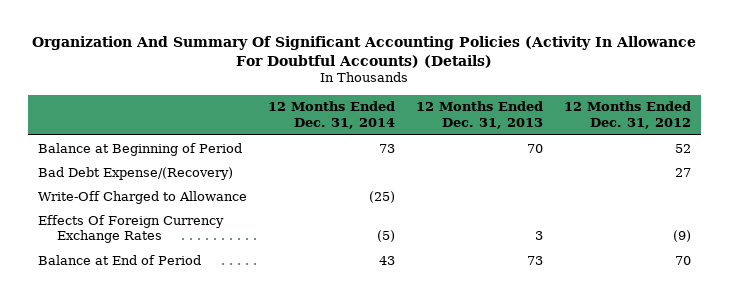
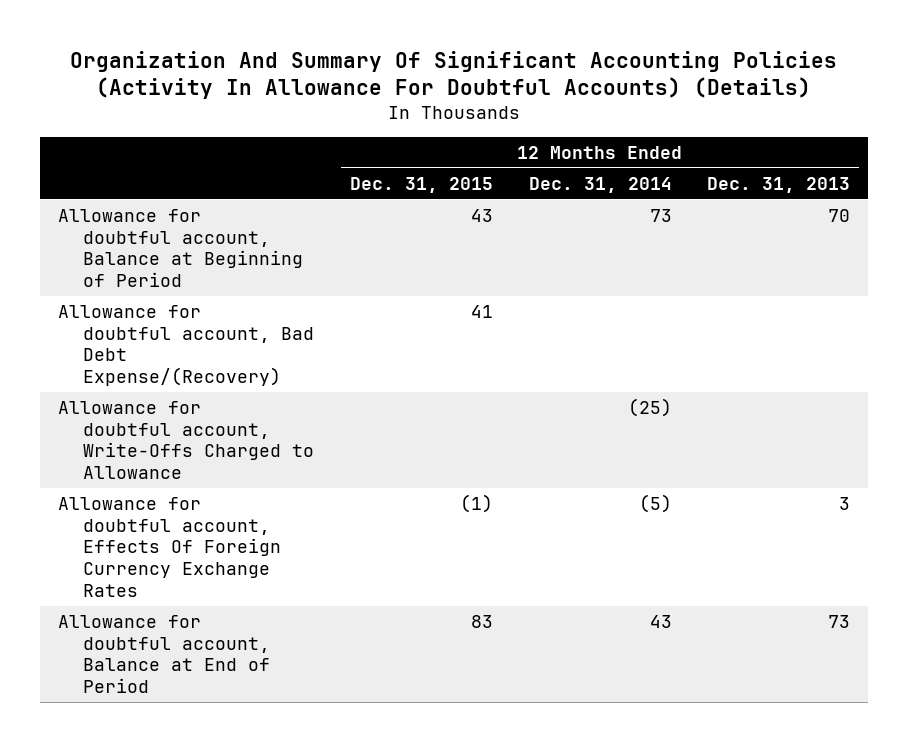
[563,101,691,129] 12 Months Ended Dec. 31, 2012 -> none
none -> [349,176,493,193] Dec. 31, 2015
[38,142,243,156] Balance at Beginning of Period -> [57,208,304,288] Allowance for doubtful account, Balance at Beginning of Period
[38,166,234,180] Bad Debt Expense/(Recovery) -> [57,304,315,387] Allowance for doubtful account, Bad Debt Expense/(Recovery)
[38,190,248,204] Write-Off Charged to Allowance -> [57,400,315,480] Allowance for doubtful account, Write-Offs Charged to Allowance
[38,214,225,244] Effects Of Foreign Currency Exchange Rates -> [57,496,282,597] Allowance for doubtful account, Effects Of Foreign Currency Exchange Rates
[38,254,202,265] Balance at End of Period -> [57,614,271,694] Allowance for doubtful account, Balance at End of Period

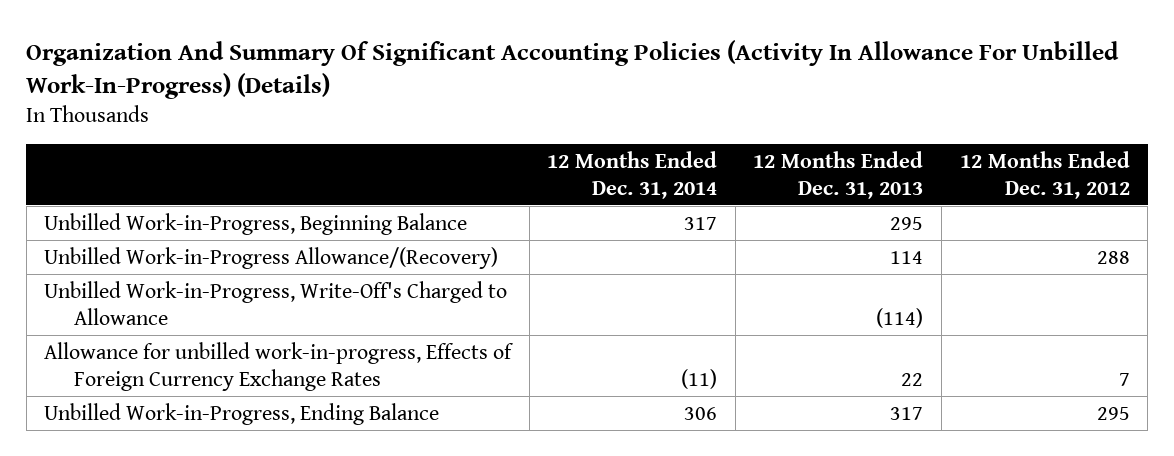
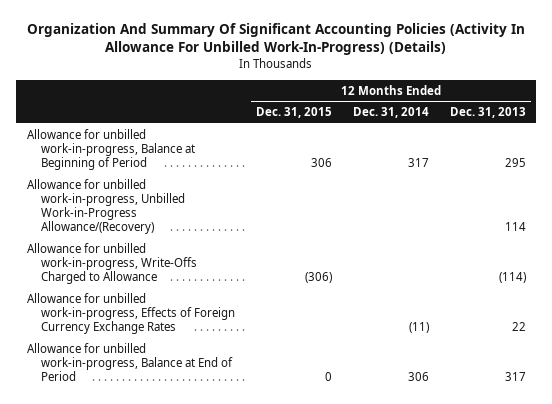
[959,150,1130,199] 12 Months Ended Dec. 31, 2012 -> none
none -> [255,107,332,119] Dec. 31, 2015
[44,212,468,235] Unbilled Work-in-Progress, Beginning Balance -> [26,128,195,171] Allowance for unbilled work-in-progress, Balance at Beginning of Period
[44,246,499,269] Unbilled Work-in-Progress Allowance/(Recovery) -> [26,178,185,235] Allowance for unbilled work-in-progress, Unbilled Work-in-Progress Allowance/(Recovery)
[44,280,508,325] Unbilled Work-in-Progress, Write-Off's Charged to Allowance -> [26,242,197,285] Allowance for unbilled work-in-progress, Write-Offs Charged to Allowance
[44,402,440,425] Unbilled Work-in-Progress, Ending Balance -> [26,342,233,382] Allowance for unbilled work-in-progress, Balance at End of Period

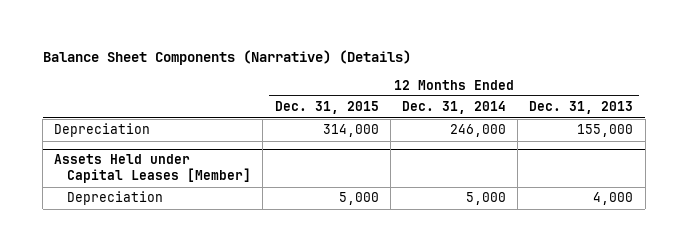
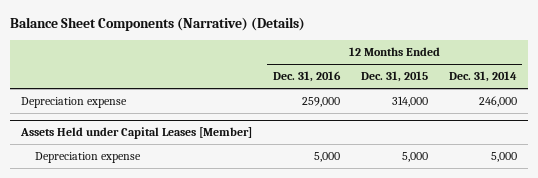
[529,101,634,115] Dec. 31, 2013 -> none
none -> [272,71,341,83] Dec. 31, 2016
[54,123,151,138] Depreciation -> [20,97,127,109] Depreciation expense
[67,191,164,206] Depreciation -> [35,152,142,164] Depreciation expense

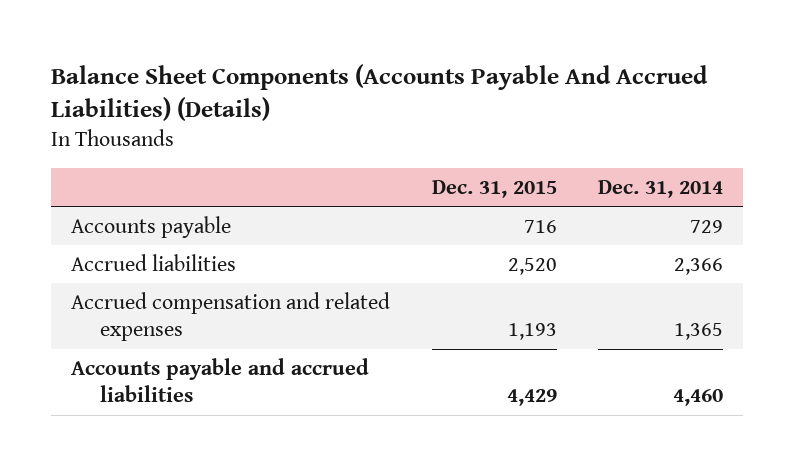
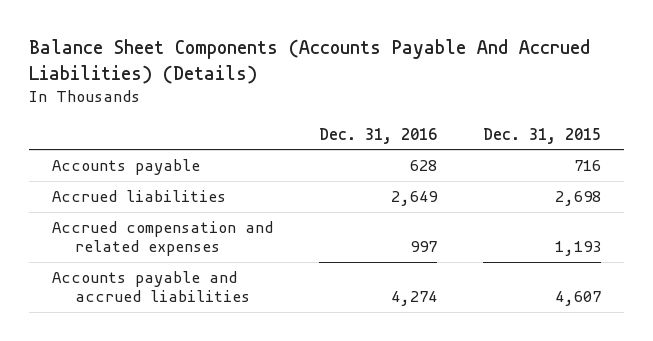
[597,179,723,198] Dec. 31, 2014 -> none
none -> [318,127,437,144] Dec. 31, 2016
[507,257,557,275] 2,520 -> [554,191,601,207] 2,698
[506,389,557,407] 4,429 -> [554,291,601,307] 4,607

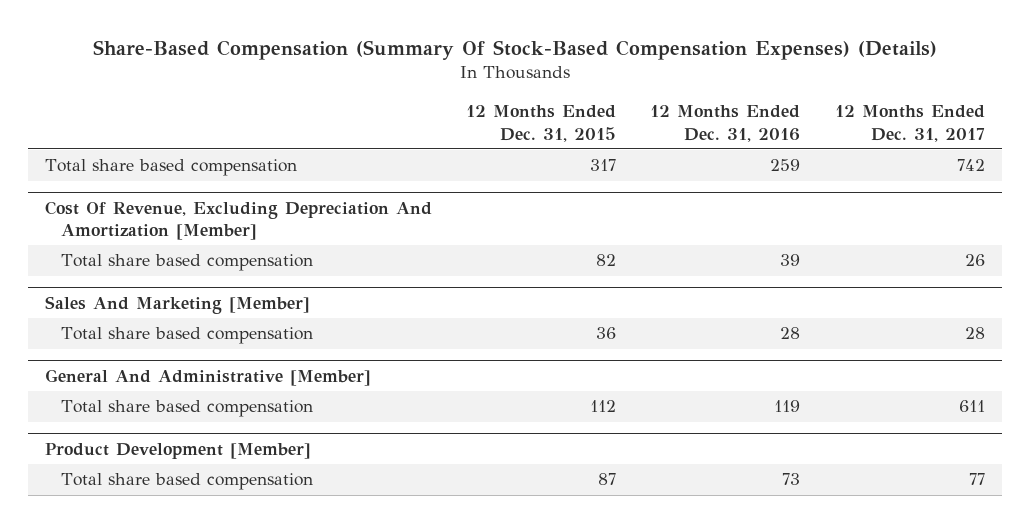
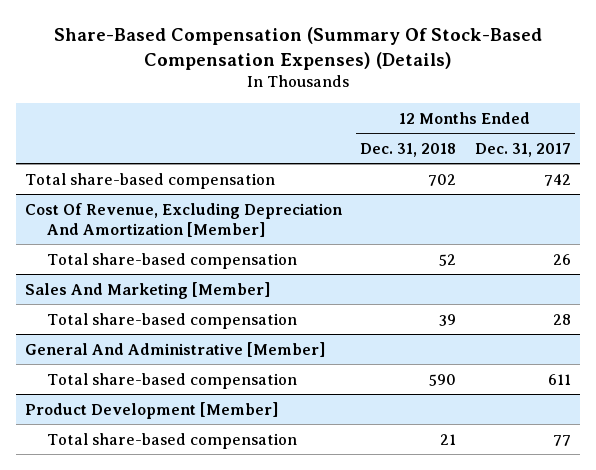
[466,105,617,142] 12 Months Ended Dec. 31, 2015 -> none
[650,105,801,142] 12 Months Ended Dec. 31, 2016 -> none
none -> [360,142,457,157] Dec. 31, 2018
[44,159,297,177] Total share based compensation -> [24,172,275,189] Total share-based compensation
[60,254,313,272] Total share based compensation -> [47,252,298,269] Total share-based compensation
[60,327,313,345] Total share based compensation -> [47,312,298,329] Total share-based compensation
[60,400,313,418] Total share based compensation -> [47,372,298,389] Total share-based compensation
[60,473,313,491] Total share based compensation -> [47,432,298,449] Total share-based compensation

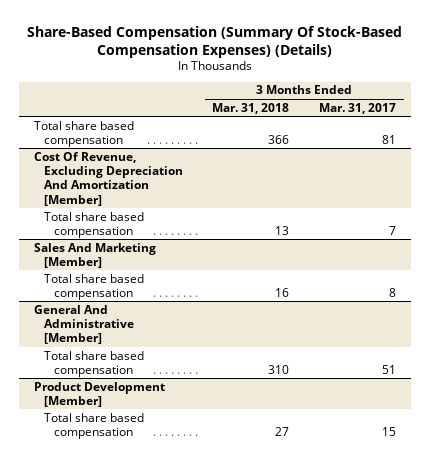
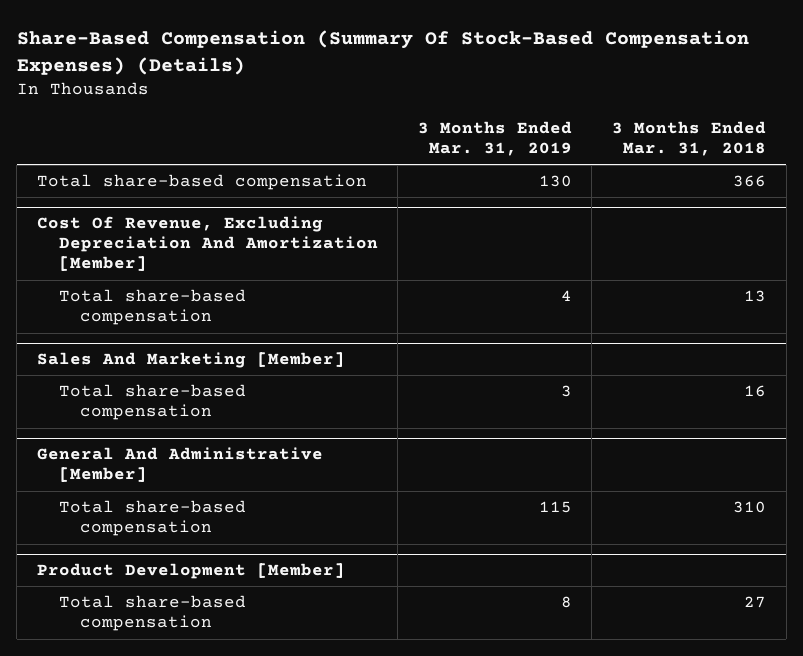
[319,102,397,114] Mar. 31, 2017 -> none
none -> [417,120,572,156] 3 Months Ended Mar. 31, 2019
[33,120,134,147] Total share based compensation -> [36,174,367,191] Total share-based compensation
[43,211,144,238] Total share based compensation -> [58,289,246,326] Total share-based compensation
[43,273,144,300] Total share based compensation -> [58,384,246,421] Total share-based compensation
[43,350,144,377] Total share based compensation -> [58,500,246,537] Total share-based compensation
[43,412,144,439] Total share based compensation -> [58,595,246,632] Total share-based compensation

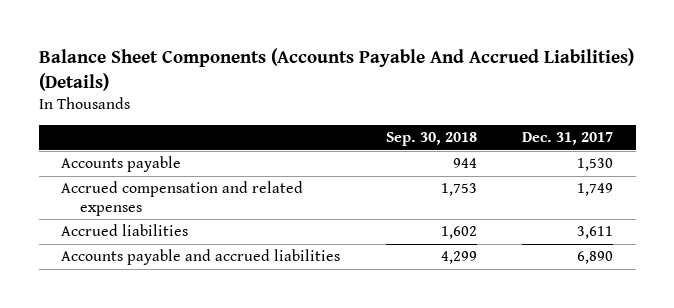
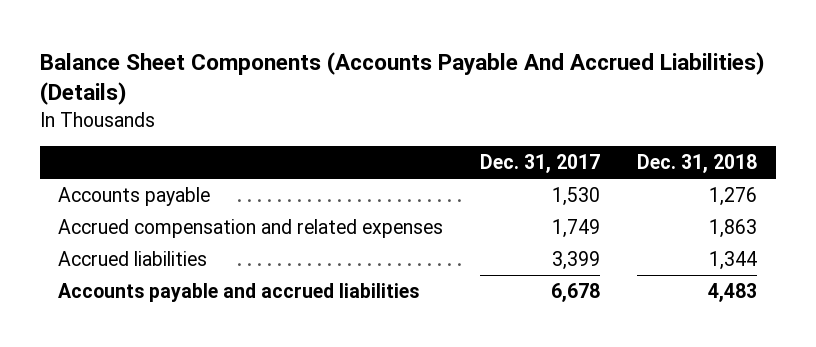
[385,132,477,147] Sep. 30, 2018 -> none
none -> [637,154,758,174] Dec. 31, 2018
[577,226,614,240] 3,611 -> [552,251,601,271] 3,399
[577,251,614,265] 6,890 -> [551,283,601,303] 6,678

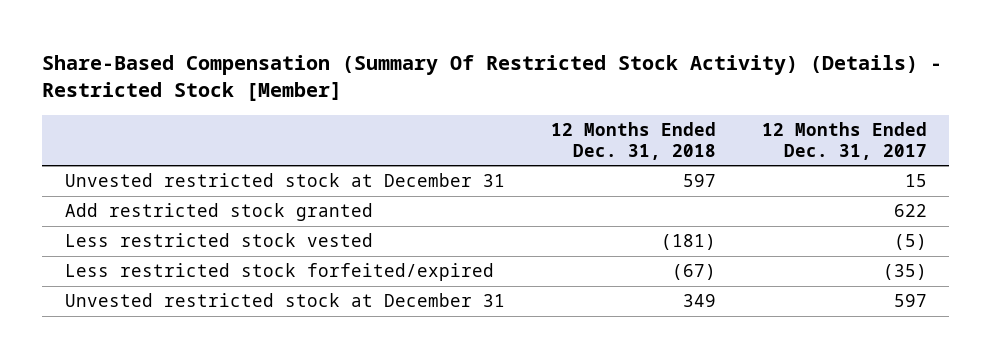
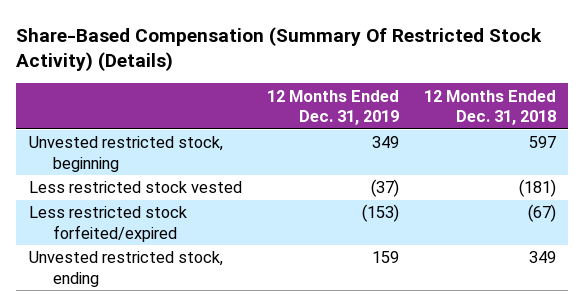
[42,54,943,102] Share-Based Compensation (Summary Of Restricted Stock Activity) (Details) - Restricted Stock [Member] -> [16,26,543,71] Share-Based Compensation (Summary Of Restricted Stock Activity) (Details)
[761,121,927,160] 12 Months Ended Dec. 31, 2017 -> none
none -> [266,89,399,125] 12 Months Ended Dec. 31, 2019
[65,203,374,222] Add restricted stock granted -> none
[65,173,506,188] Unvested restricted stock at December 31 -> [28,136,223,172] Unvested restricted stock, beginning
[65,293,506,308] Unvested restricted stock at December 31 -> [28,251,223,287] Unvested restricted stock, ending

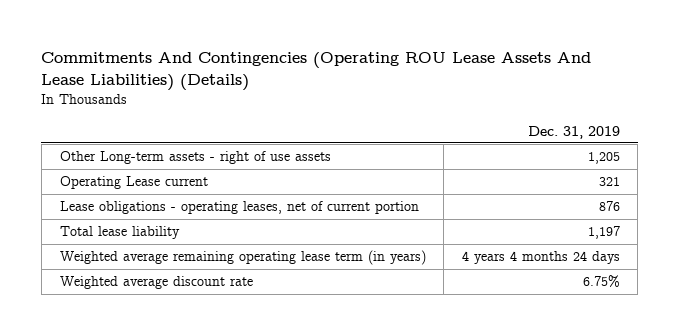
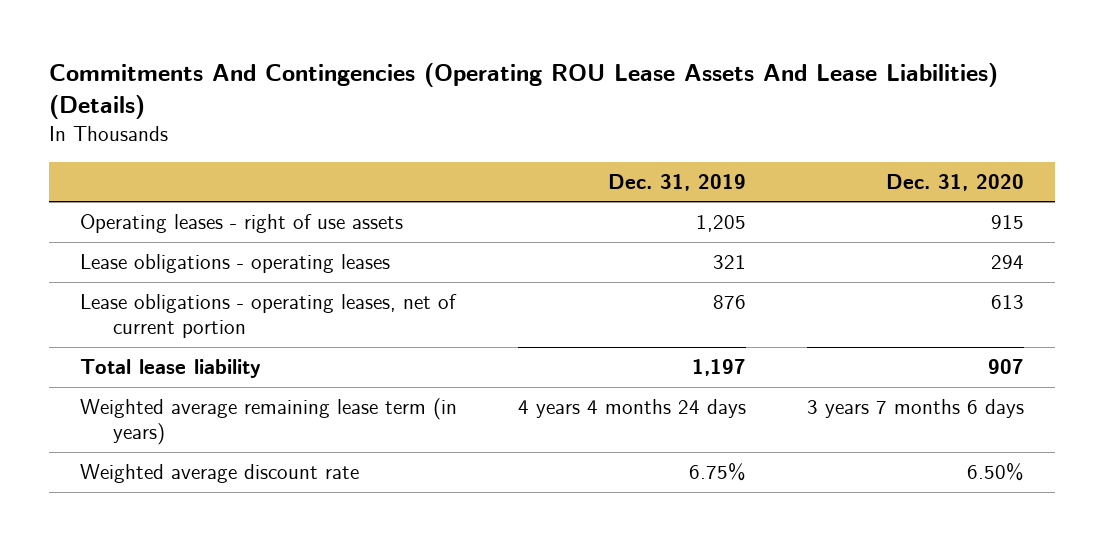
none -> [886,173,1025,191] Dec. 31, 2020
[59,151,331,165] Other Long-term assets - right of use assets -> [79,213,403,233] Operating leases - right of use assets
[59,176,208,190] Operating Lease current -> [79,253,390,273] Lease obligations - operating leases
[59,250,426,266] Weighted average remaining operating lease term (in years) -> [79,397,457,446] Weighted average remaining lease term (in years)

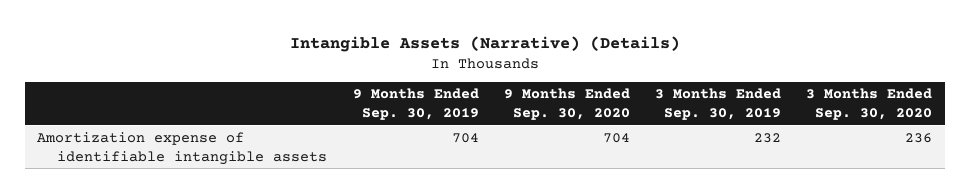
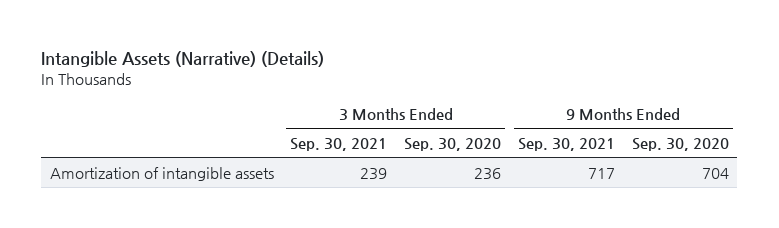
[352,88,479,121] 9 Months Ended Sep. 30, 2019 -> none
[655,88,782,121] 3 Months Ended Sep. 30, 2019 -> none
none -> [290,137,388,151] Sep. 30, 2021
none -> [518,137,616,151] Sep. 30, 2021
[37,132,328,165] Amortization expense of identifiable intangible assets -> [49,166,274,181] Amortization of intangible assets

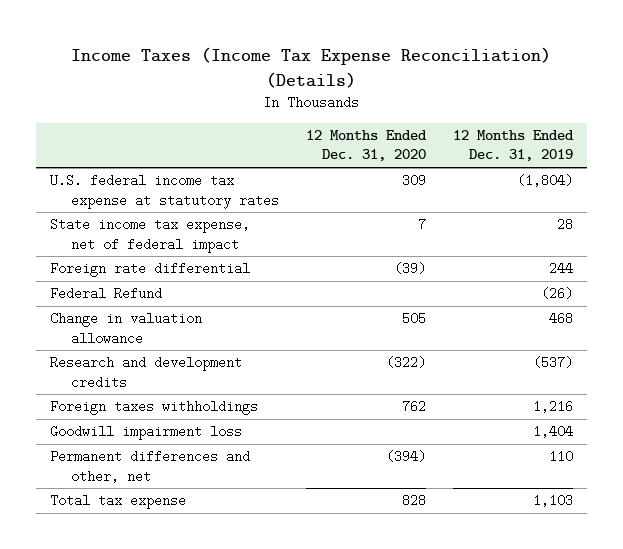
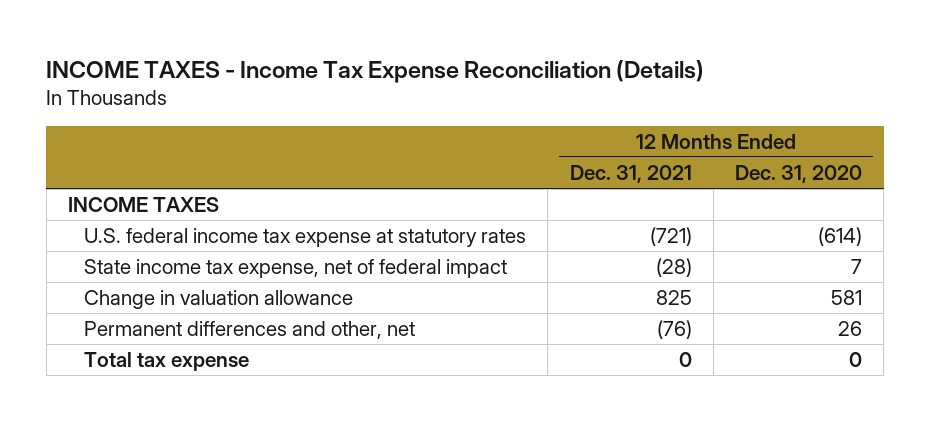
[71,46,552,88] Income Taxes (Income Tax Expense Reconciliation) (Details) -> [46,59,705,83] INCOME TAXES - Income Tax Expense Reconciliation (Details)
[453,130,575,162] 12 Months Ended Dec. 31, 2019 -> none
none -> [569,164,692,183] Dec. 31, 2021
none -> [67,197,219,213] INCOME TAXES
[402,174,427,188] 309 -> [817,227,862,247] (614)
[49,262,250,278] Foreign rate differential -> none
[49,287,162,301] Federal Refund -> none
[49,356,242,389] Research and development credits -> none
[49,400,258,416] Foreign taxes withholdings -> none
[49,425,242,441] Goodwill impairment loss -> none
[402,312,427,326] 505 -> [830,290,862,306] 581
[386,450,427,464] (394) -> [837,321,862,337] 26
[402,494,427,508] 828 -> [848,352,862,368] 0

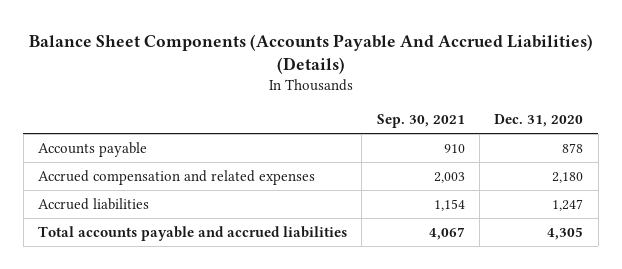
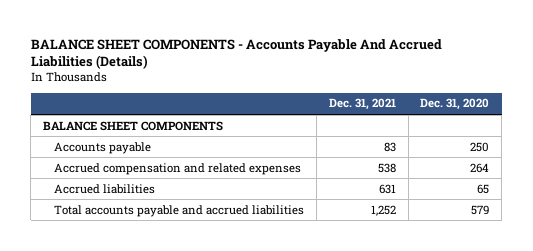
[28,33,593,75] Balance Sheet Components (Accounts Payable And Accrued Liabilities) (Details) -> [30,38,442,70] BALANCE SHEET COMPONENTS - Accounts Payable And Accrued Liabilities (Details)
[376,114,465,129] Sep. 30, 2021 -> none
none -> [328,98,396,111] Dec. 31, 2021
none -> [43,120,224,131] BALANCE SHEET COMPONENTS
[562,142,584,153] 878 -> [470,141,490,152] 250
[552,171,584,183] 2,180 -> [470,162,490,173] 264
[552,198,584,211] 1,247 -> [477,183,490,194] 65
[547,226,584,240] 4,305 -> [471,204,490,215] 579

